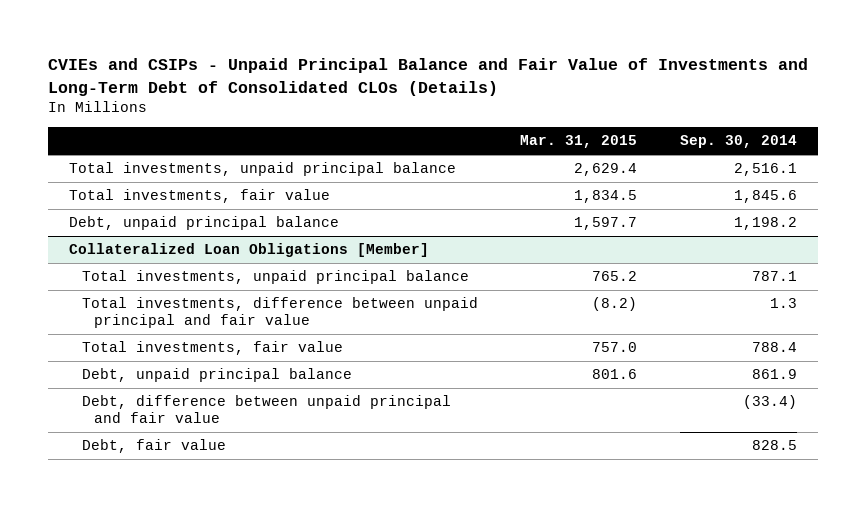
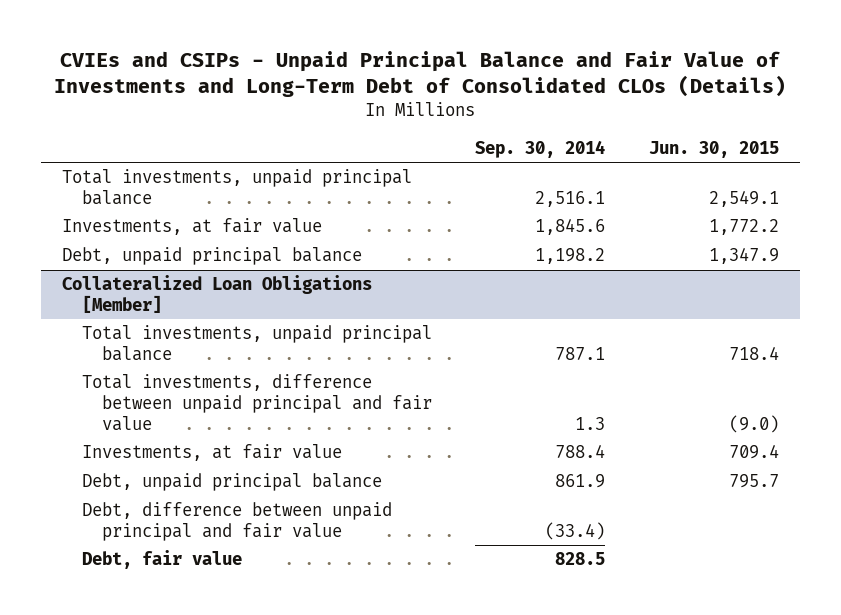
[520,135,638,149] Mar. 31, 2015 -> none
none -> [648,140,779,158] Jun. 30, 2015
[68,189,330,204] Total investments, fair value -> [62,218,323,236] Investments, at fair value
[81,341,343,356] Total investments, fair value -> [81,444,342,462] Investments, at fair value

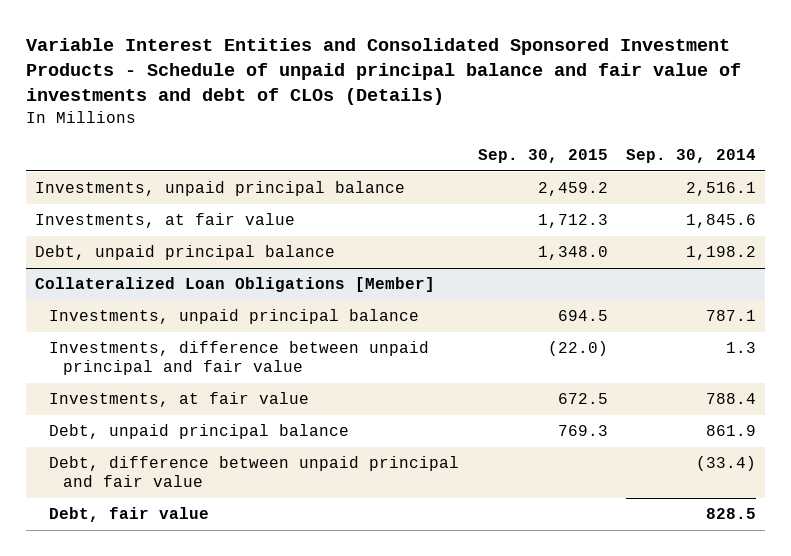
[54,51,787,98] CVIEs and CSIPs - Unpaid Principal Balance and Fair Value of Investments and Long-Term Debt of Consolidated CLOs (Details) -> [26,38,742,106] Variable Interest Entities and Consolidated Sponsored Investment Products - Schedule of unpaid principal balance and fair value of investments and debt of CLOs (Details)
[648,140,779,158] Jun. 30, 2015 -> none
none -> [477,149,608,164] Sep. 30, 2015
[62,169,413,205] Total investments, unpaid principal balance -> [35,181,406,197] Investments, unpaid principal balance
[81,325,432,361] Total investments, unpaid principal balance -> [49,309,420,325] Investments, unpaid principal balance
[81,374,432,431] Total investments, difference between unpaid principal and fair value -> [49,341,430,376] Investments, difference between unpaid principal and fair value

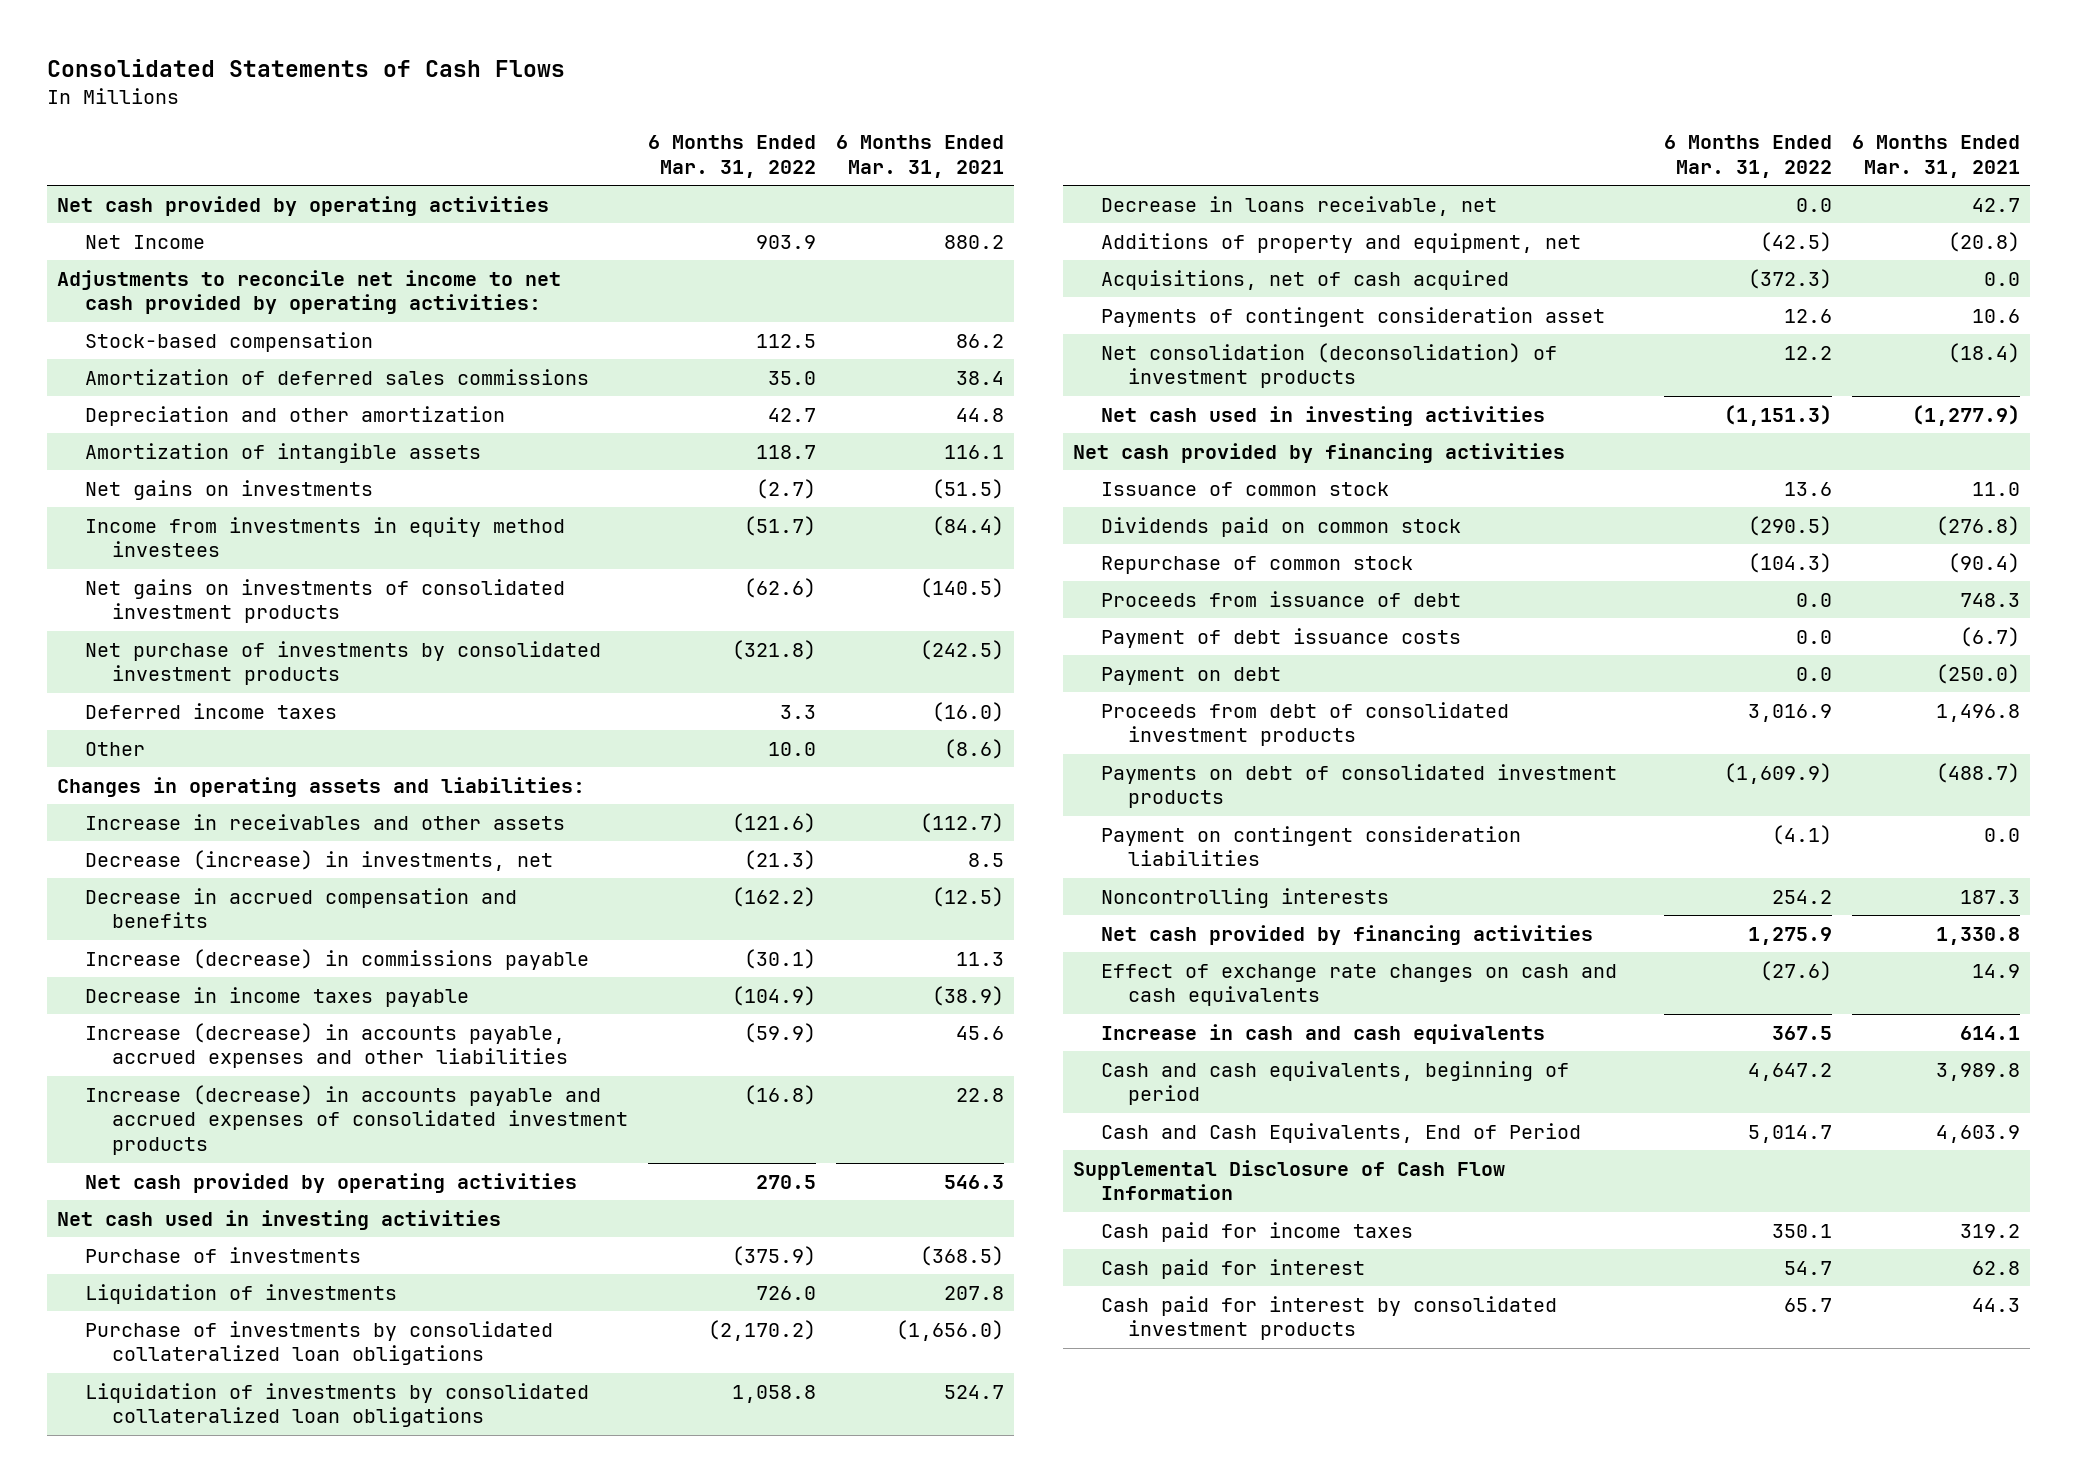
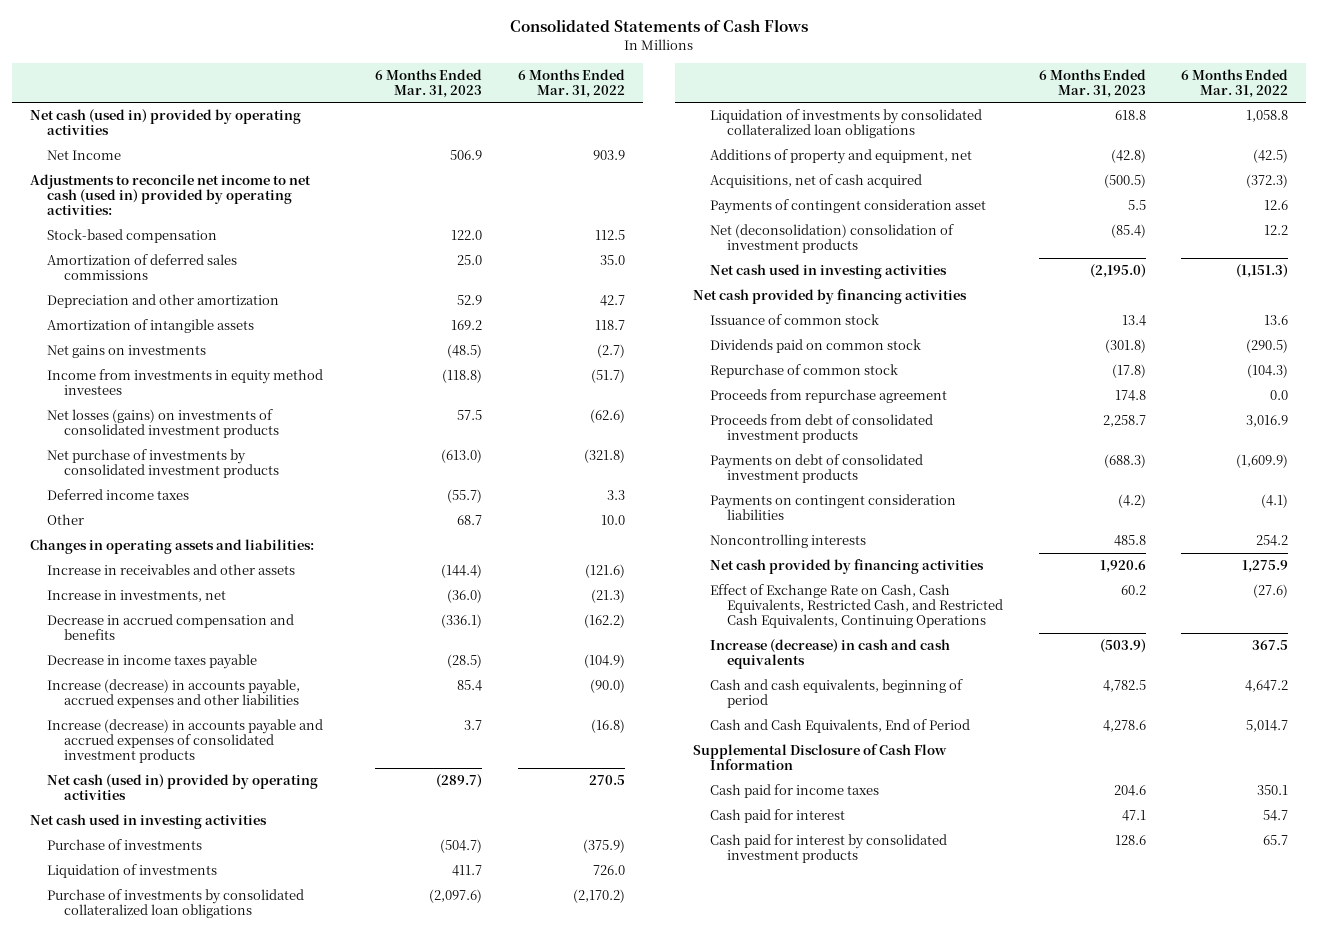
[836,134,1005,178] 6 Months Ended Mar. 31, 2021 -> none
none -> [375,68,483,98] 6 Months Ended Mar. 31, 2023
[57,195,550,216] Net cash provided by operating activities -> [29,108,301,136] Net cash (used in) provided by operating activities
[57,269,562,315] Adjustments to reconcile net income to net cash provided by operating activities: -> [29,173,311,216] Adjustments to reconcile net income to net cash (used in) provided by operating activities:
[84,578,565,624] Net gains on investments of consolidated investment products -> [46,408,279,439] Net losses (gains) on investments of consolidated investment products
[84,849,553,871] Decrease (increase) in investments, net -> [46,589,226,602] Increase in investments, net
[84,948,589,970] Increase (decrease) in commissions payable -> none
[744,1022,817,1043] (59.9) -> [590,678,626,693] (90.0)
[84,1172,577,1193] Net cash provided by operating activities -> [46,773,318,801] Net cash (used in) provided by operating activities
[1100,195,1497,216] Decrease in loans receivable, net -> none
[1100,342,1557,389] Net consolidation (deconsolidation) of investment products -> [710,223,955,254] Net (deconsolidation) consolidation of investment products
[1100,590,1461,607] Proceeds from issuance of debt -> none
[1100,627,1461,648] Payment of debt issuance costs -> none
[1100,666,1281,685] Payment on debt -> none
none -> [710,388,948,403] Proceeds from repurchase agreement
[1100,825,1521,867] Payment on contingent consideration liabilities -> [710,493,957,521] Payments on contingent consideration liabilities
[1100,963,1617,1007] Effect of exchange rate changes on cash and cash equivalents -> [710,583,1004,629] Effect of Exchange Rate on Cash, Cash Equivalents, Restricted Cash, and Restricted Cash Equivalents, Continuing Operations
[1100,1023,1545,1044] Increase in cash and cash equivalents -> [710,638,951,670] Increase (decrease) in cash and cash equivalents

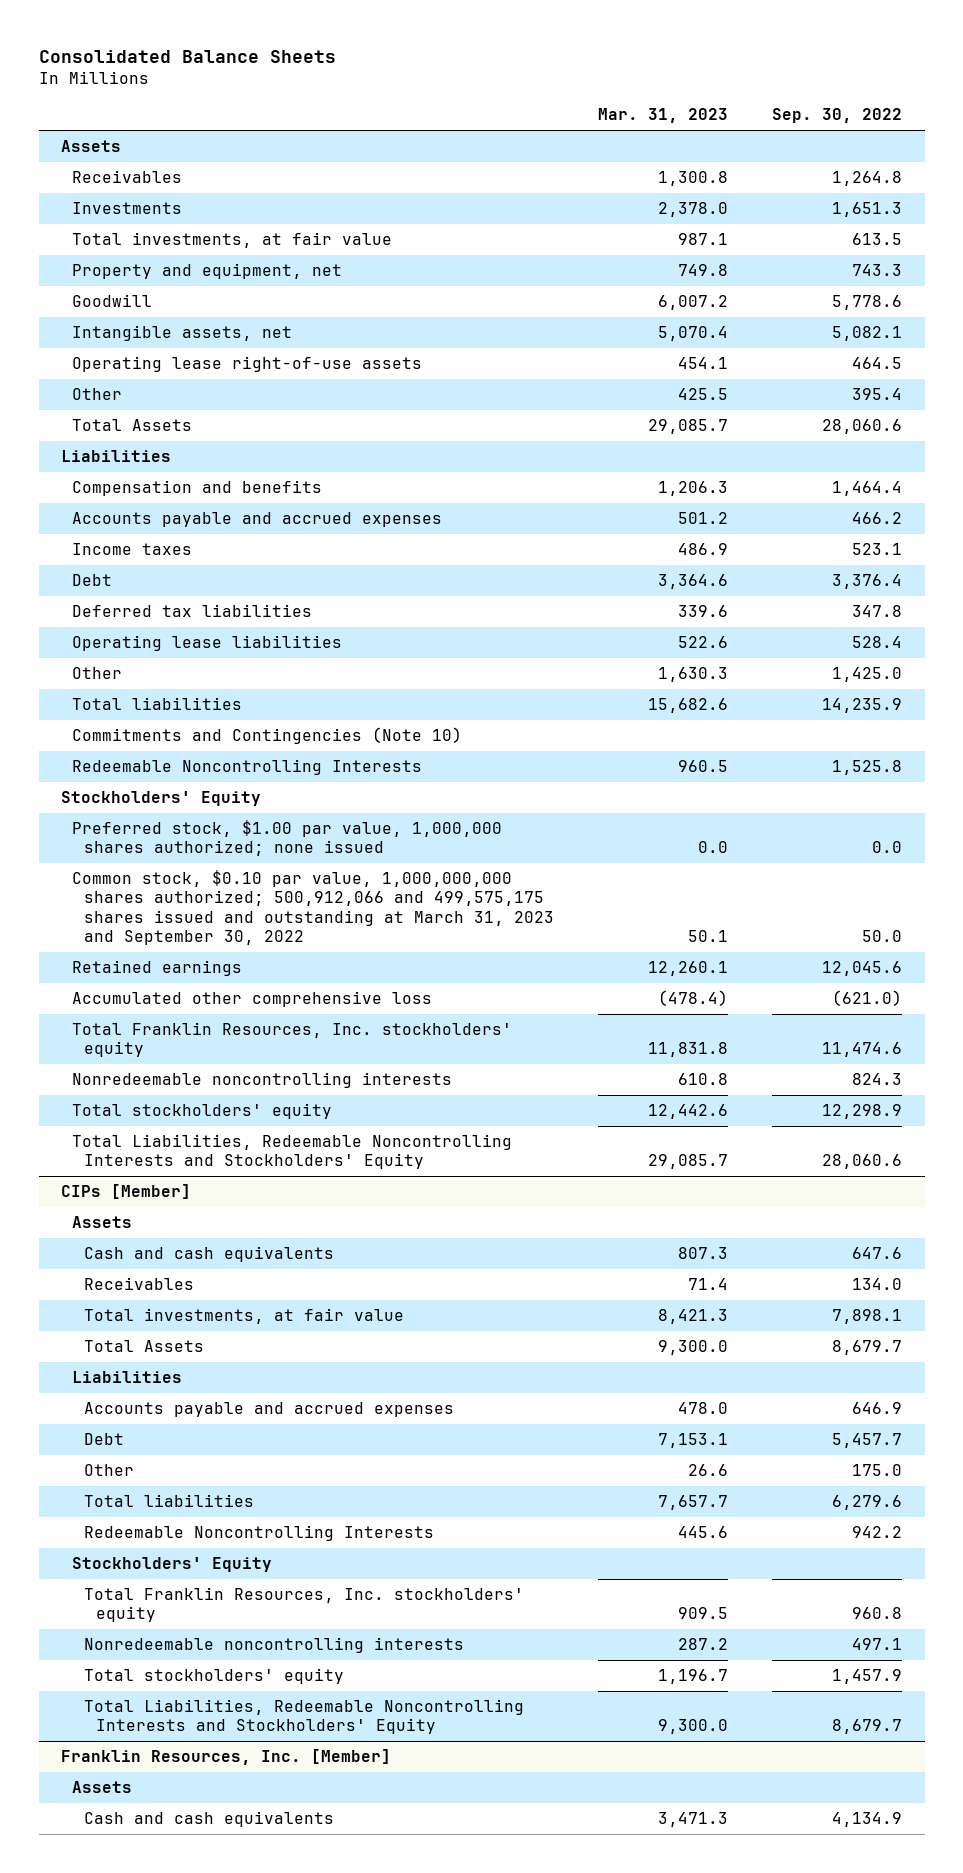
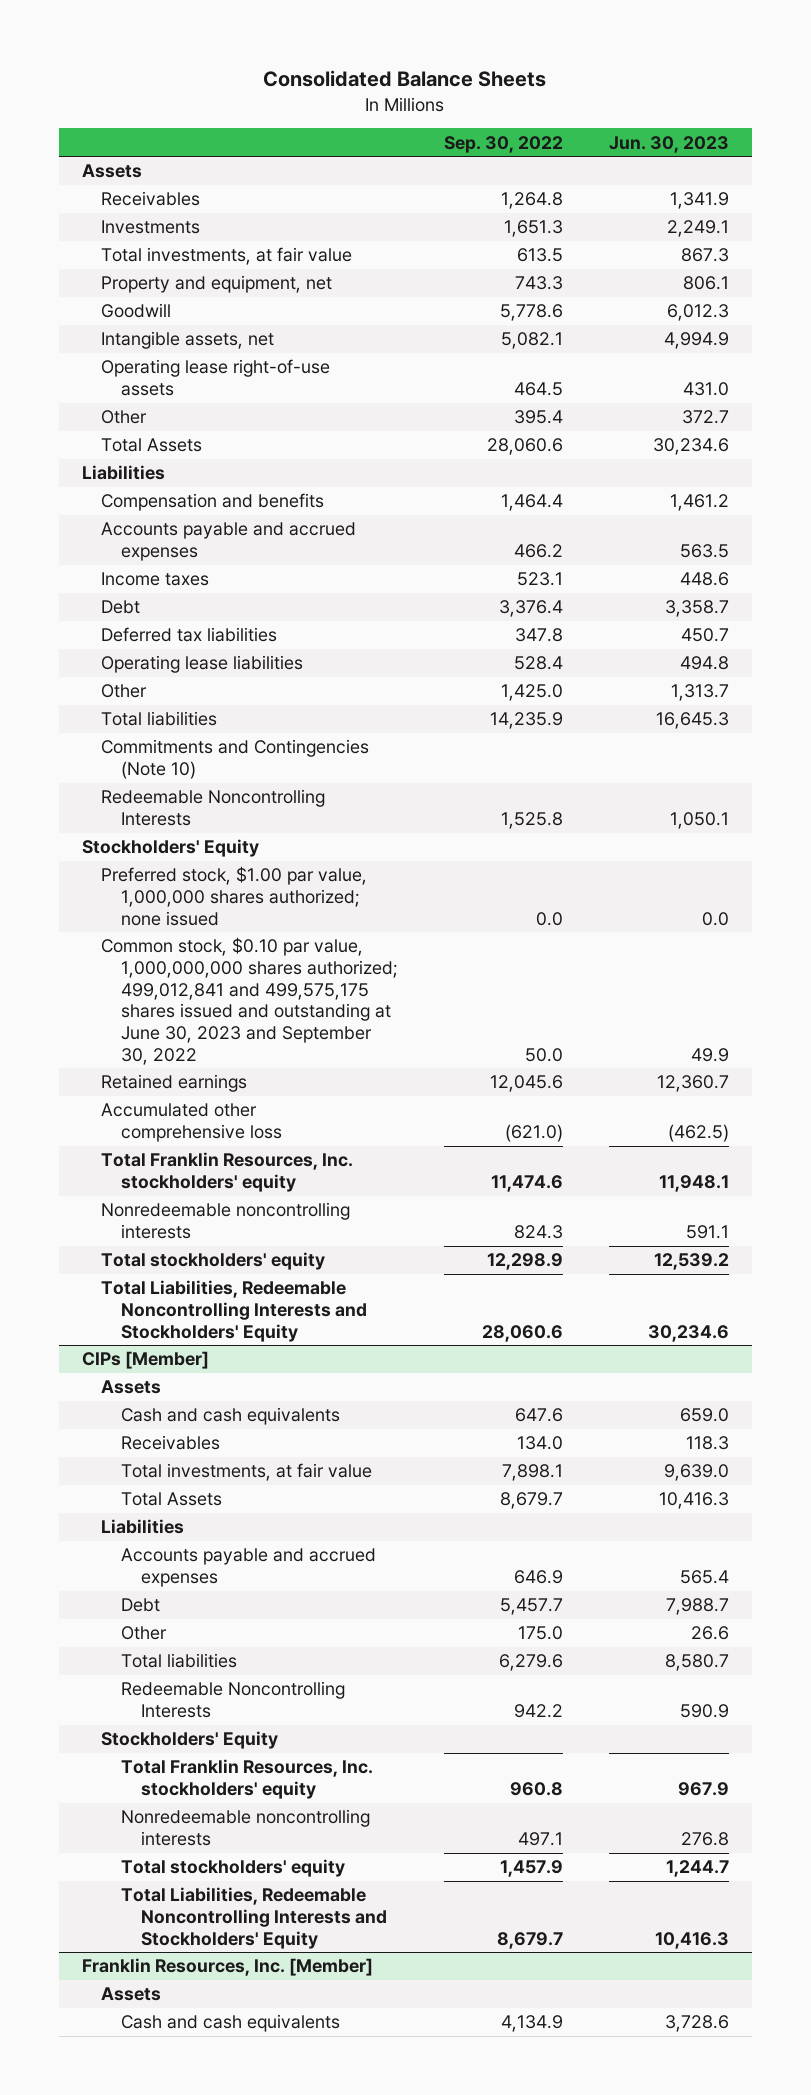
[598,108,729,124] Mar. 31, 2023 -> none
none -> [609,135,730,153] Jun. 30, 2023
[72,870,555,945] Common stock, $0.10 par value, 1,000,000,000 shares authorized; 500,912,066 and 499,575,175 shares issued and outstanding at March 31, 2023 and September 30, 2022 -> [101,937,398,1065] Common stock, $0.10 par value, 1,000,000,000 shares authorized; 499,012,841 and 499,575,175 shares issued and outstanding at June 30, 2023 and September 30, 2022

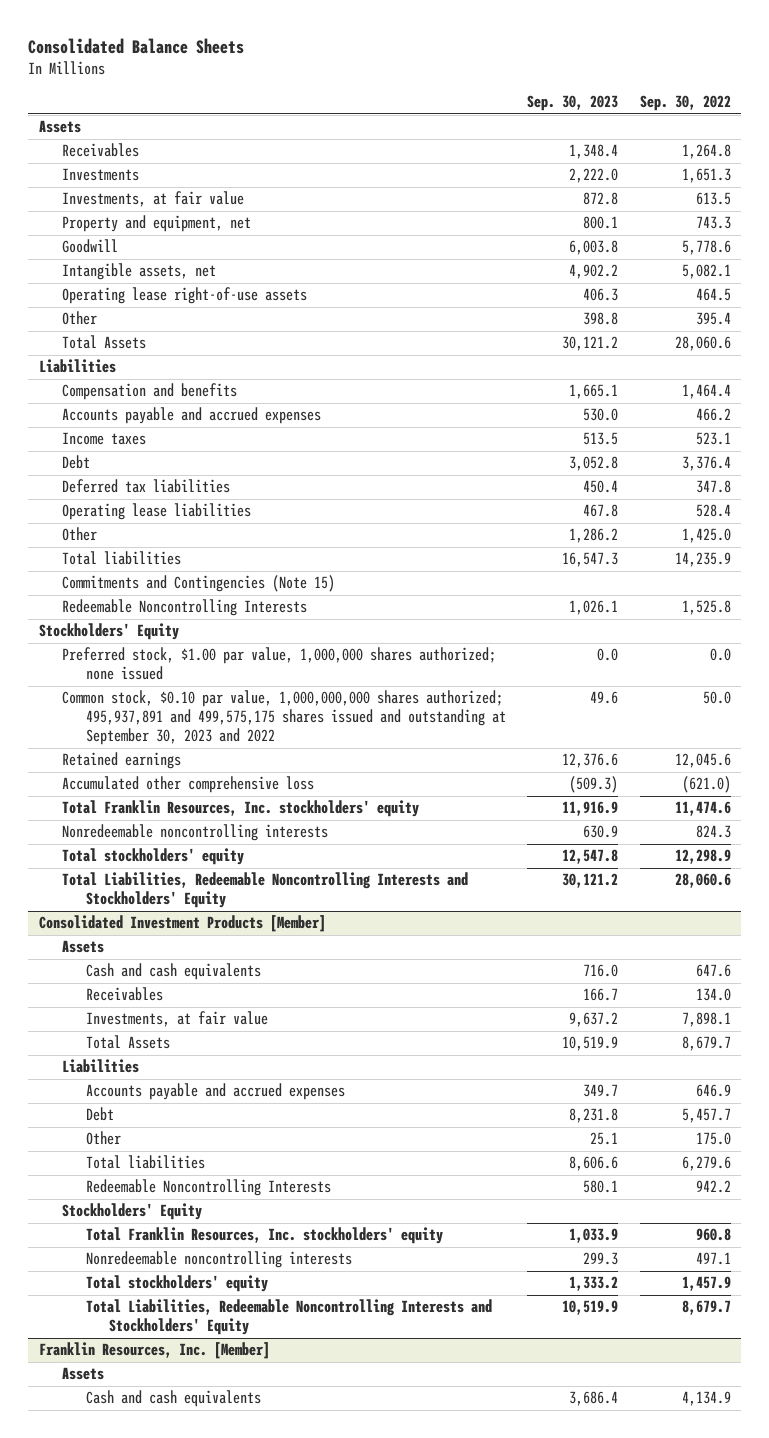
[609,135,730,153] Jun. 30, 2023 -> none
none -> [527,95,619,112] Sep. 30, 2023
[101,247,353,266] Total investments, at fair value -> [62,191,245,208] Investments, at fair value
[101,739,370,780] Commitments and Contingencies (Note 10) -> [62,575,336,593] Commitments and Contingencies (Note 15)
[101,937,398,1065] Common stock, $0.10 par value, 1,000,000,000 shares authorized; 499,012,841 and 499,575,175 shares issued and outstanding at June 30, 2023 and September 30, 2022 -> [62,690,506,746] Common stock, $0.10 par value, 1,000,000,000 shares authorized; 495,937,891 and 499,575,175 shares issued and outstanding at September 30, 2023 and 2022
[81,1351,209,1370] CIPs [Member] -> [38,915,326,933] Consolidated Investment Products [Member]
[120,1463,372,1482] Total investments, at fair value -> [85,1011,268,1028] Investments, at fair value

